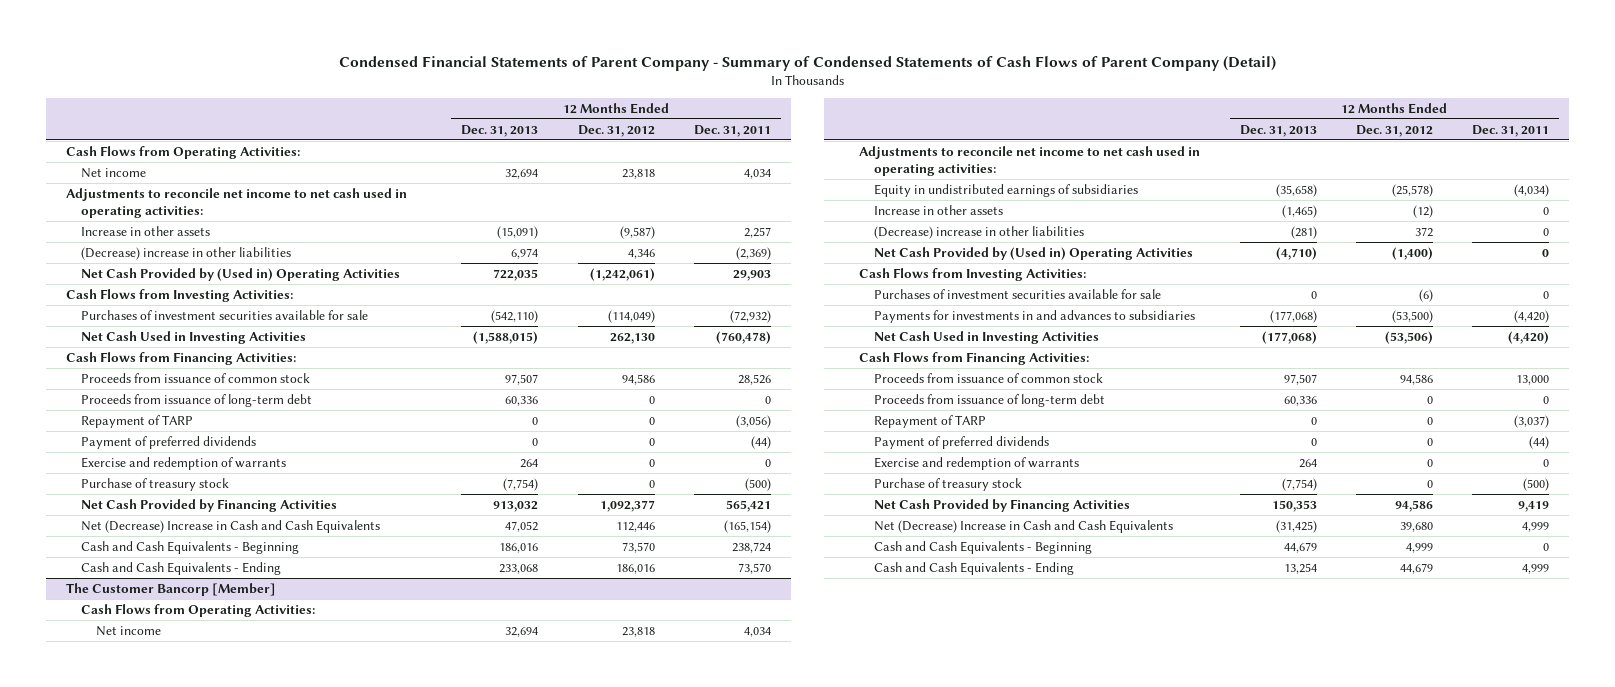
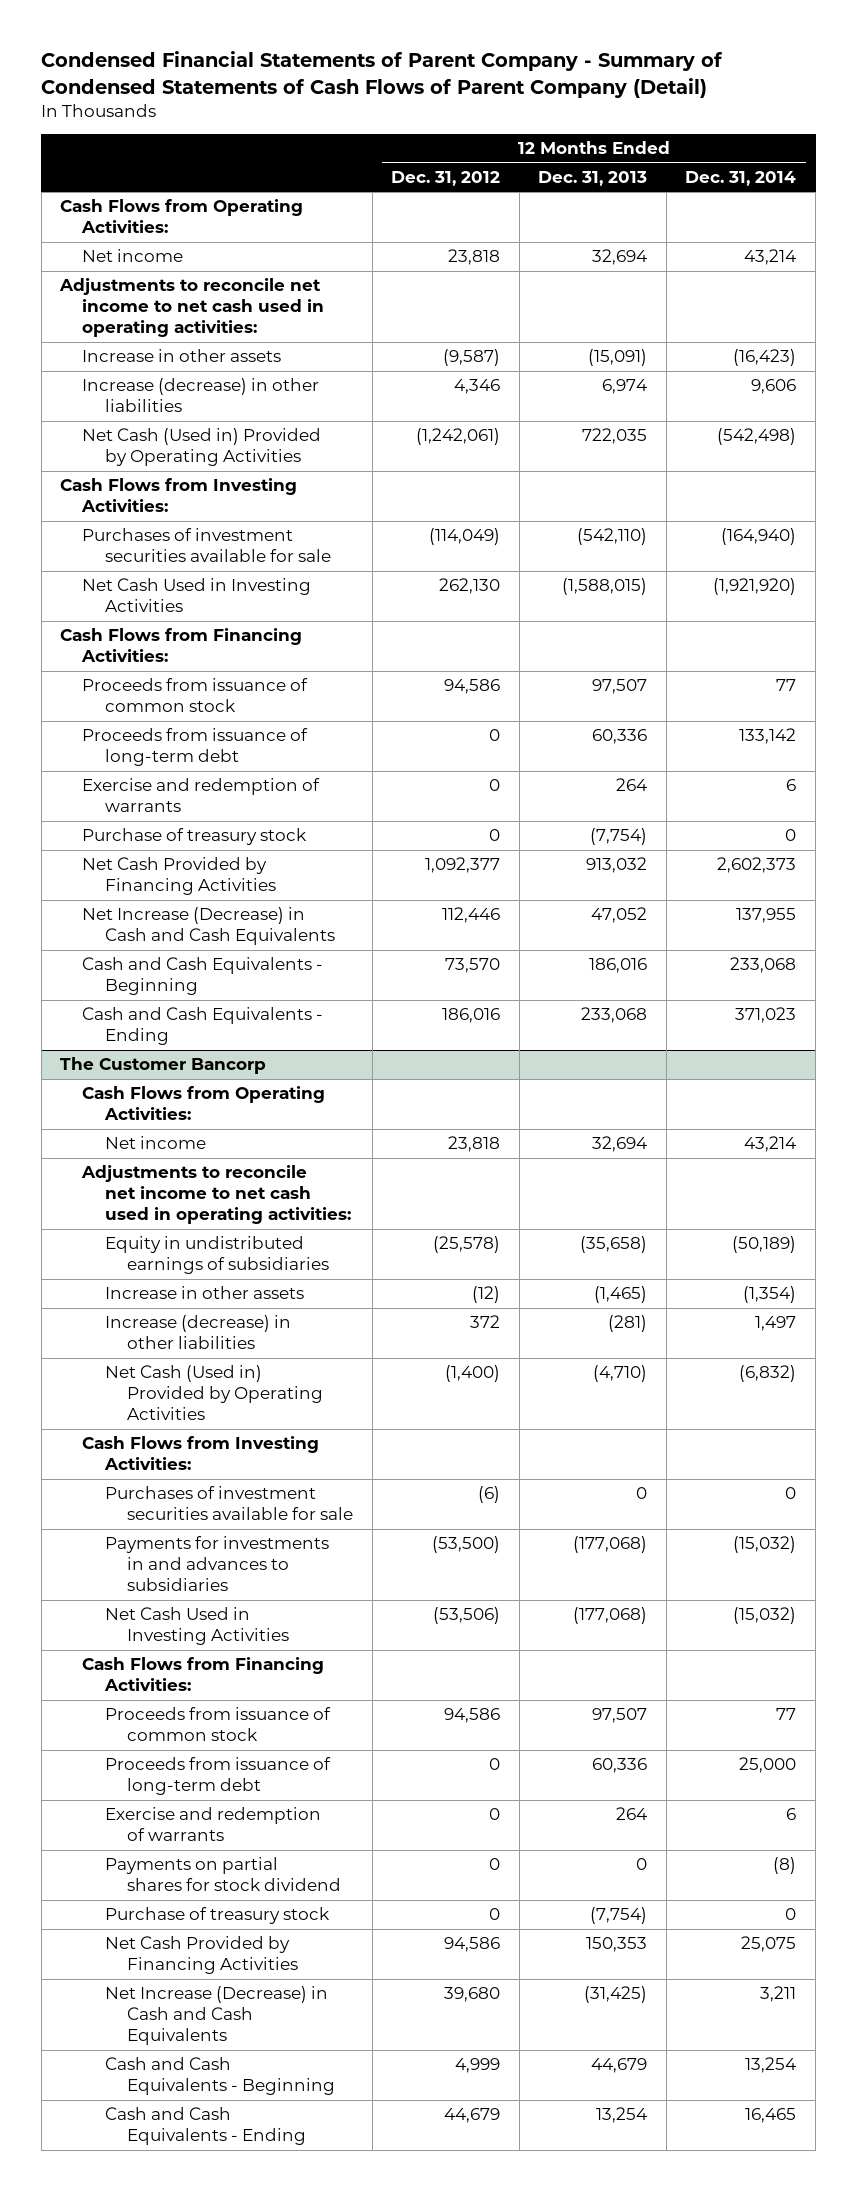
[694,124,772,137] Dec. 31, 2011 -> none
none -> [685,170,797,186] Dec. 31, 2014
[80,246,291,260] (Decrease) increase in other liabilities -> [82,378,320,413] Increase (decrease) in other liabilities
[80,267,400,281] Net Cash Provided by (Used in) Operating Activities -> [82,428,322,467] Net Cash (Used in) Provided by Operating Activities
[80,414,193,428] Repayment of TARP -> none
[80,435,256,449] Payment of preferred dividends -> none
[80,519,380,533] Net (Decrease) Increase in Cash and Cash Equivalents -> [82,907,335,946] Net Increase (Decrease) in Cash and Cash Equivalents
[65,582,276,596] The Customer Bancorp [Member] -> [60,1057,267,1075] The Customer Bancorp
[874,225,1085,239] (Decrease) increase in other liabilities -> [104,1315,291,1350] Increase (decrease) in other liabilities
[874,246,1194,260] Net Cash Provided by (Used in) Operating Activities -> [104,1365,323,1421] Net Cash (Used in) Provided by Operating Activities
[874,414,987,428] Repayment of TARP -> none
[874,435,1050,449] Payment of preferred dividends -> none
none -> [104,1857,341,1892] Payments on partial shares for stock dividend
[874,519,1174,533] Net (Decrease) Increase in Cash and Cash Equivalents -> [104,1986,328,2046] Net Increase (Decrease) in Cash and Cash Equivalents

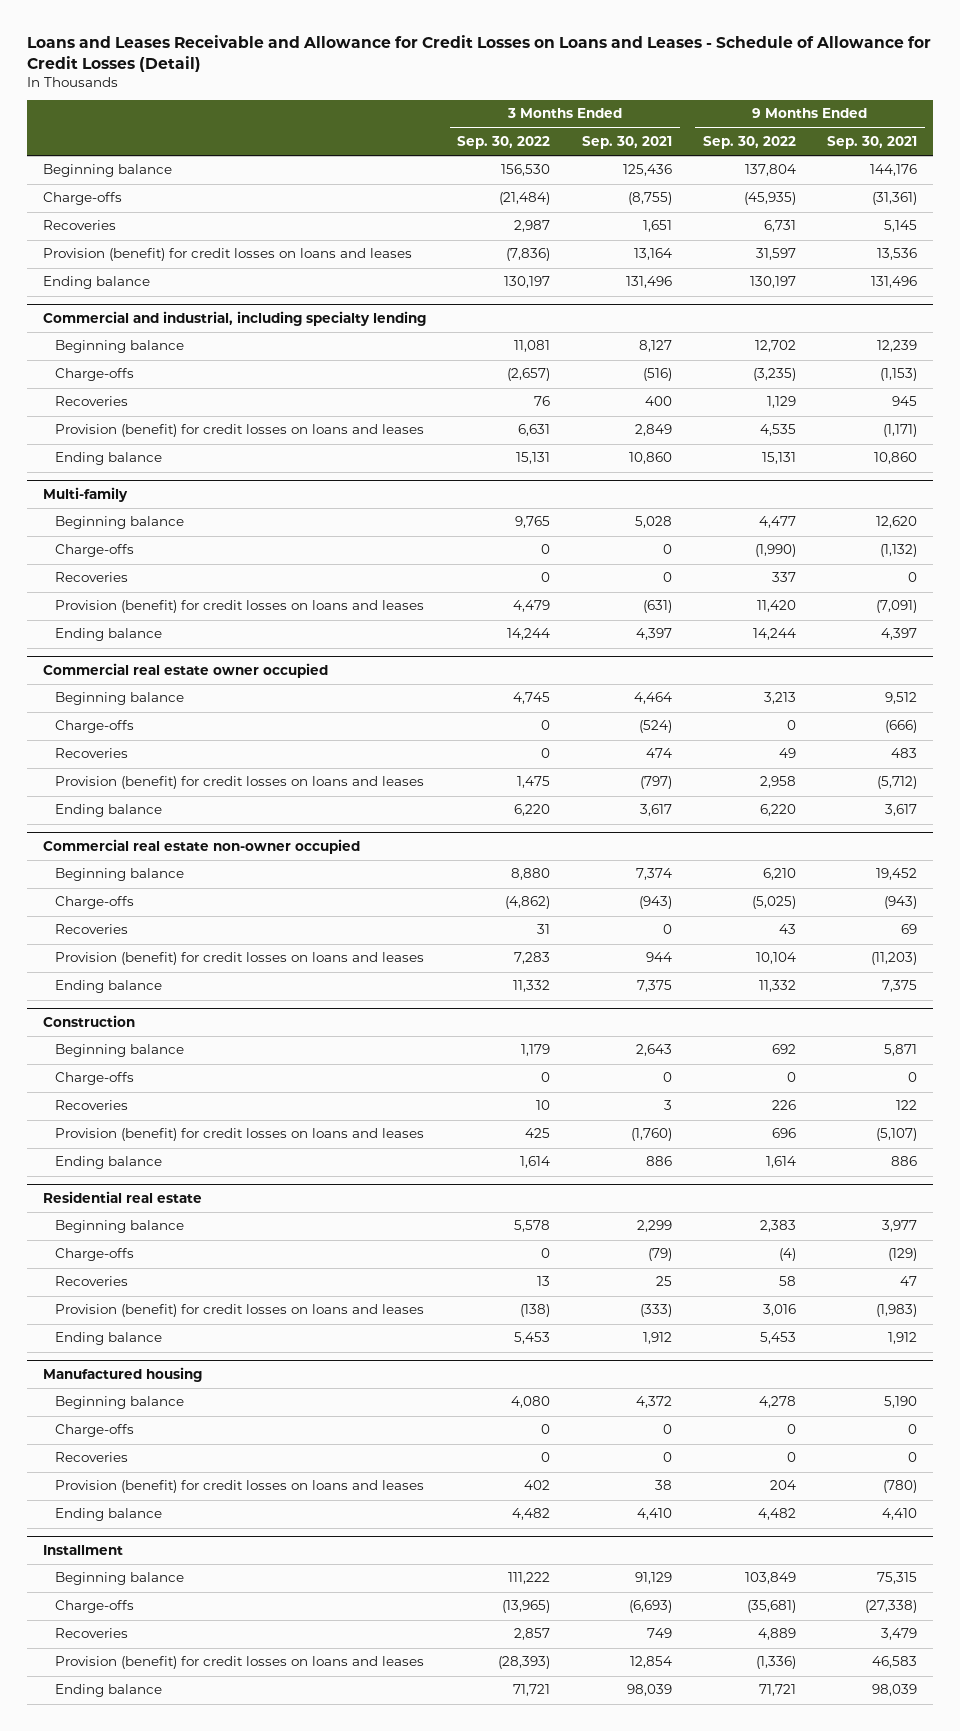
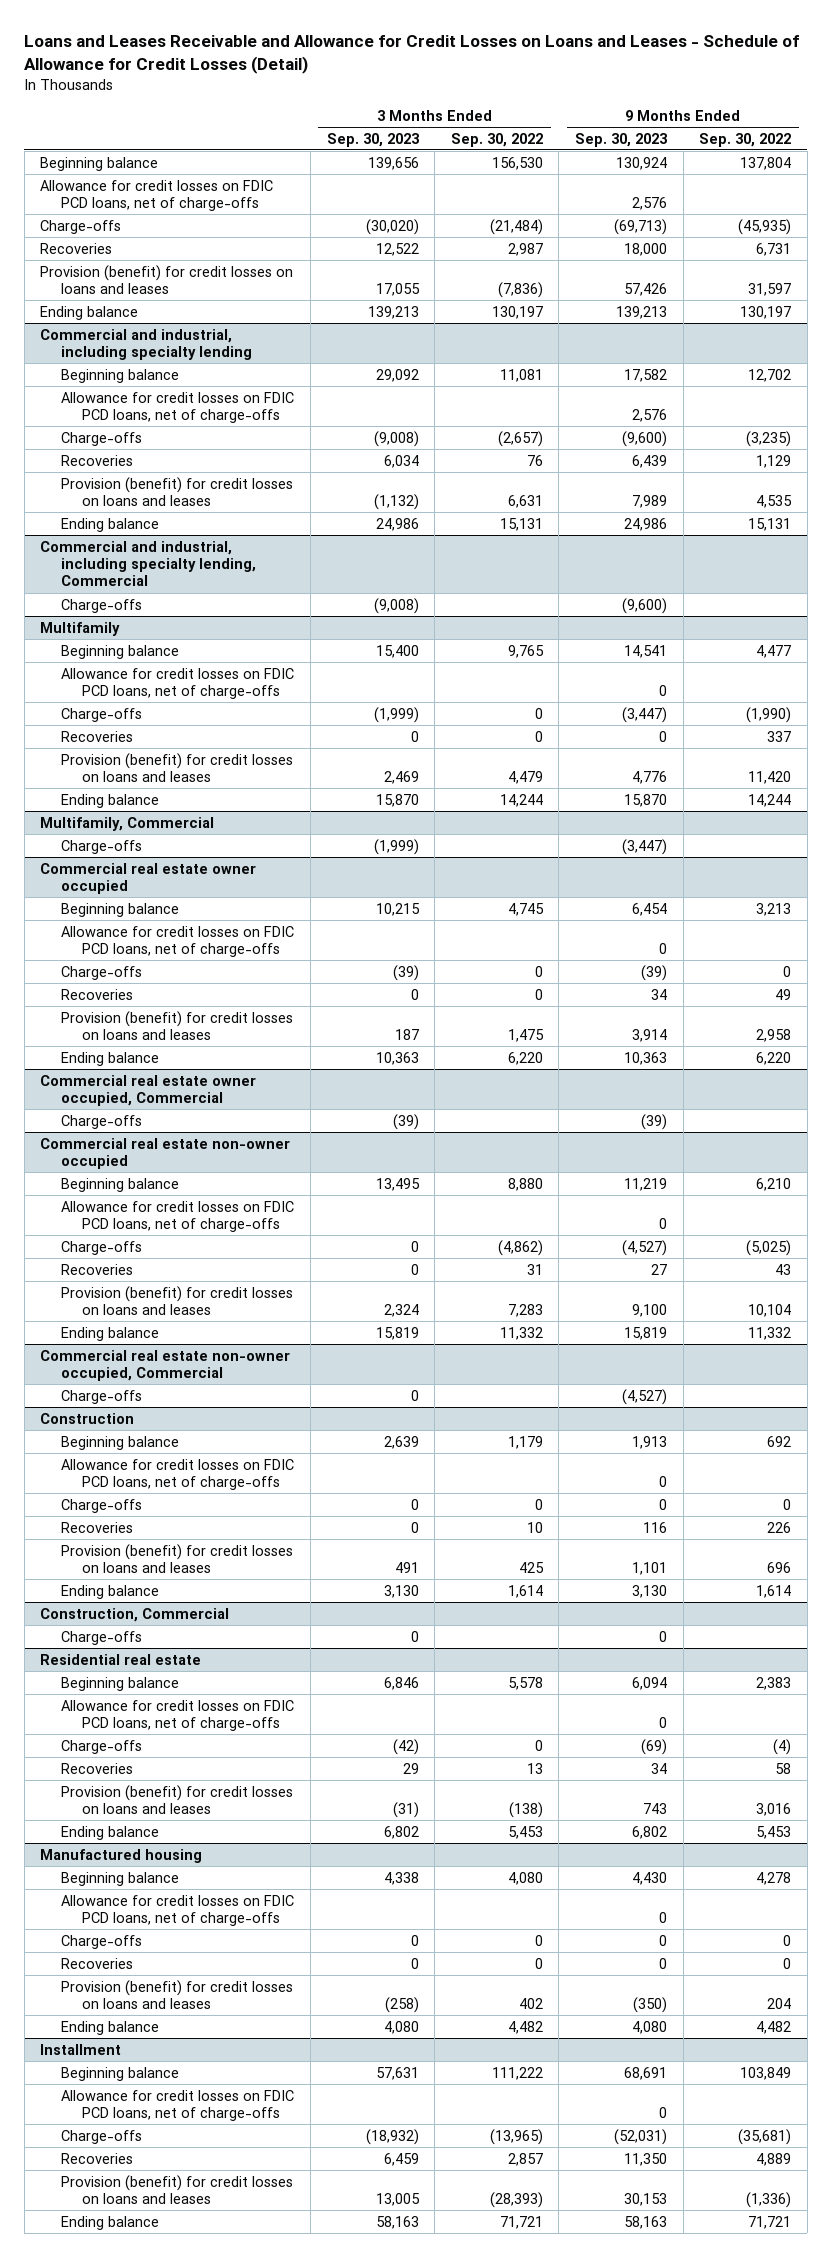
[581,136,672,150] Sep. 30, 2021 -> none
[827,136,918,150] Sep. 30, 2021 -> none
none -> [326,132,419,147] Sep. 30, 2023
none -> [574,132,667,147] Sep. 30, 2023
none -> [40,179,274,212] Allowance for credit losses on FDIC PCD loans, net of charge-offs
none -> [61,391,295,424] Allowance for credit losses on FDIC PCD loans, net of charge-offs
none -> [40,540,257,587] Commercial and industrial, including specialty lending, Commercial
none -> [61,598,143,613] Charge-offs
[43,487,129,503] Multi-family -> [40,621,121,636] Multifamily
none -> [61,667,295,700] Allowance for credit losses on FDIC PCD loans, net of charge-offs
none -> [40,816,215,831] Multifamily, Commercial
none -> [61,839,143,854] Charge-offs
none -> [61,925,295,958] Allowance for credit losses on FDIC PCD loans, net of charge-offs
none -> [40,1074,257,1107] Commercial real estate owner occupied, Commercial
none -> [61,1114,143,1129] Charge-offs
none -> [61,1200,295,1233] Allowance for credit losses on FDIC PCD loans, net of charge-offs
none -> [40,1349,291,1382] Commercial real estate non-owner occupied, Commercial
none -> [61,1389,143,1404] Charge-offs
none -> [61,1458,295,1491] Allowance for credit losses on FDIC PCD loans, net of charge-offs
none -> [40,1607,230,1622] Construction, Commercial
none -> [61,1630,143,1645] Charge-offs
none -> [61,1699,295,1732] Allowance for credit losses on FDIC PCD loans, net of charge-offs
none -> [61,1894,295,1927] Allowance for credit losses on FDIC PCD loans, net of charge-offs
none -> [61,2089,295,2122] Allowance for credit losses on FDIC PCD loans, net of charge-offs

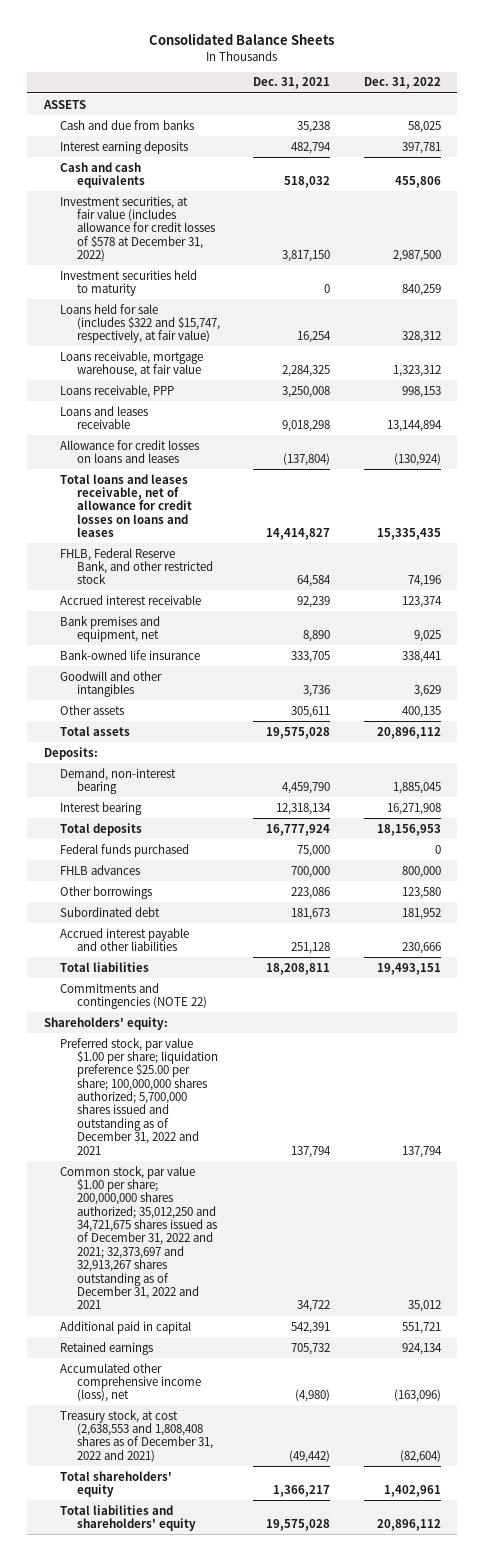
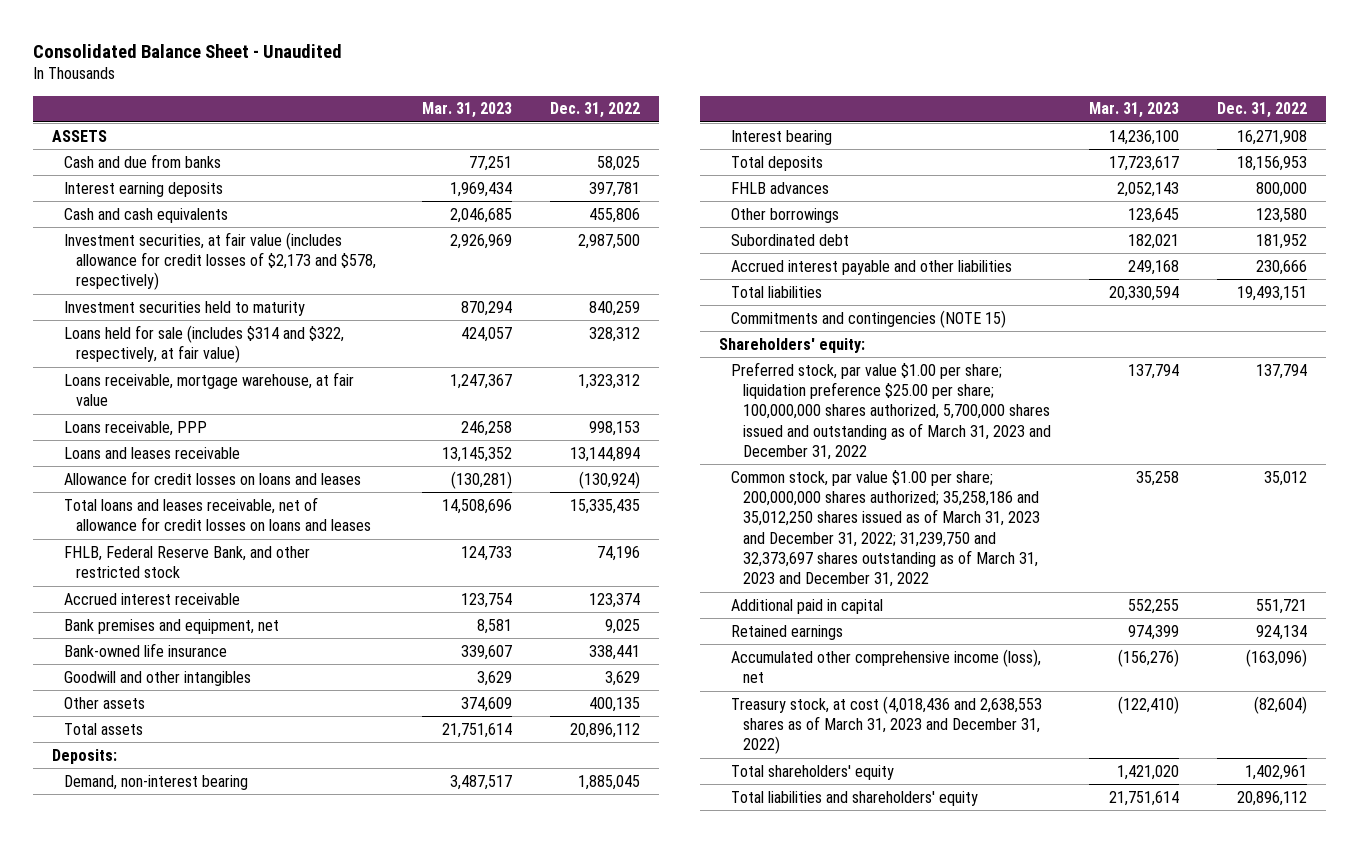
[149,33,335,46] Consolidated Balance Sheets -> [32,43,342,58] Consolidated Balance Sheet - Unaudited
[253,77,331,90] Dec. 31, 2021 -> none
none -> [422,102,513,119] Mar. 31, 2023
[60,195,216,262] Investment securities, at fair value (includes allowance for credit losses of $578 at December 31, 2022) -> [63,231,377,291] Investment securities, at fair value (includes allowance for credit losses of $2,173 and $578, respectively)
[60,303,221,344] Loans held for sale (includes $322 and $15,747, respectively, at fair value) -> [63,324,344,364] Loans held for sale (includes $314 and $322, respectively, at fair value)
[60,843,190,857] Federal funds purchased -> none
[60,982,208,1009] Commitments and contingencies (NOTE 22) -> [730,309,1006,328] Commitments and contingencies (NOTE 15)
[60,1037,219,1155] Preferred stock, par value $1.00 per share; liquidation preference $25.00 per share; 100,000,000 shares authorized; 5,700,000 shares issued and outstanding as of December 31, 2022 and 2021 -> [730,361,1052,460] Preferred stock, par value $1.00 per share; liquidation preference $25.00 per share; 100,000,000 shares authorized, 5,700,000 shares issued and outstanding as of March 31, 2023 and December 31, 2022
[60,1165,218,1310] Common stock, par value $1.00 per share; 200,000,000 shares authorized; 35,012,250 and 34,721,675 shares issued as of December 31, 2022 and 2021; 32,373,697 and 32,913,267 shares outstanding as of December 31, 2022 and 2021 -> [730,469,1041,588] Common stock, par value $1.00 per share; 200,000,000 shares authorized; 35,258,186 and 35,012,250 shares issued as of March 31, 2023 and December 31, 2022; 31,239,750 and 32,373,697 shares outstanding as of March 31, 2023 and December 31, 2022
[60,1409,214,1462] Treasury stock, at cost (2,638,553 and 1,808,408 shares as of December 31, 2022 and 2021) -> [730,695,1042,755] Treasury stock, at cost (4,018,436 and 2,638,553 shares as of March 31, 2023 and December 31, 2022)

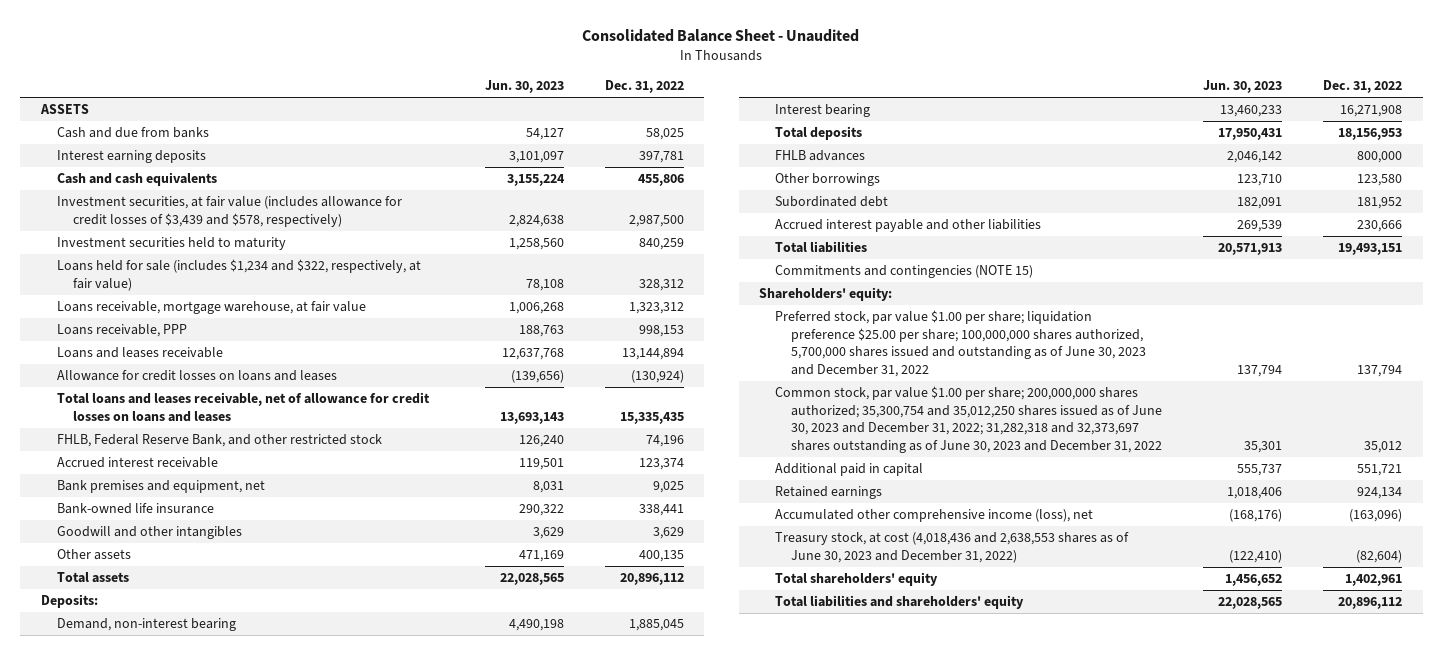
[422,102,513,119] Mar. 31, 2023 -> none
none -> [484,79,564,93] Jun. 30, 2023
[63,231,377,291] Investment securities, at fair value (includes allowance for credit losses of $2,173 and $578, respectively) -> [56,196,402,227] Investment securities, at fair value (includes allowance for credit losses of $3,439 and $578, respectively)
[63,324,344,364] Loans held for sale (includes $314 and $322, respectively, at fair value) -> [56,259,421,291] Loans held for sale (includes $1,234 and $322, respectively, at fair value)
[730,361,1052,460] Preferred stock, par value $1.00 per share; liquidation preference $25.00 per share; 100,000,000 shares authorized, 5,700,000 shares issued and outstanding as of March 31, 2023 and December 31, 2022 -> [775,310,1147,377] Preferred stock, par value $1.00 per share; liquidation preference $25.00 per share; 100,000,000 shares authorized, 5,700,000 shares issued and outstanding as of June 30, 2023 and December 31, 2022
[730,469,1041,588] Common stock, par value $1.00 per share; 200,000,000 shares authorized; 35,258,186 and 35,012,250 shares issued as of March 31, 2023 and December 31, 2022; 31,239,750 and 32,373,697 shares outstanding as of March 31, 2023 and December 31, 2022 -> [775,386,1163,453] Common stock, par value $1.00 per share; 200,000,000 shares authorized; 35,300,754 and 35,012,250 shares issued as of June 30, 2023 and December 31, 2022; 31,282,318 and 32,373,697 shares outstanding as of June 30, 2023 and December 31, 2022
[730,695,1042,755] Treasury stock, at cost (4,018,436 and 2,638,553 shares as of March 31, 2023 and December 31, 2022) -> [775,532,1130,563] Treasury stock, at cost (4,018,436 and 2,638,553 shares as of June 30, 2023 and December 31, 2022)

